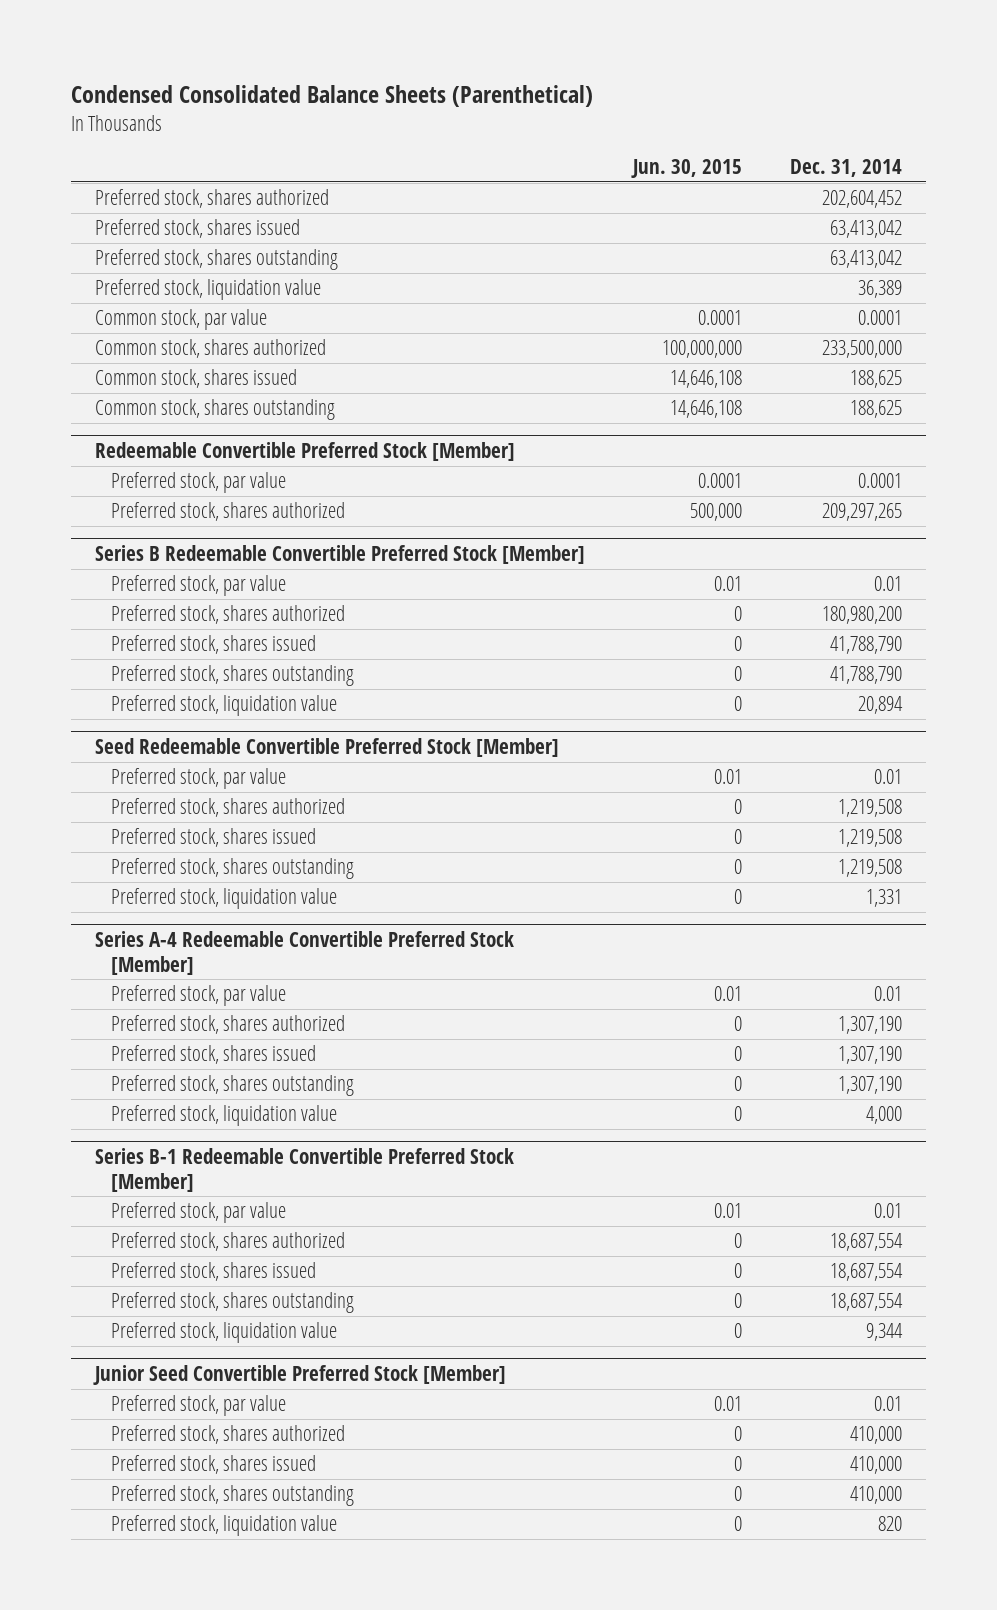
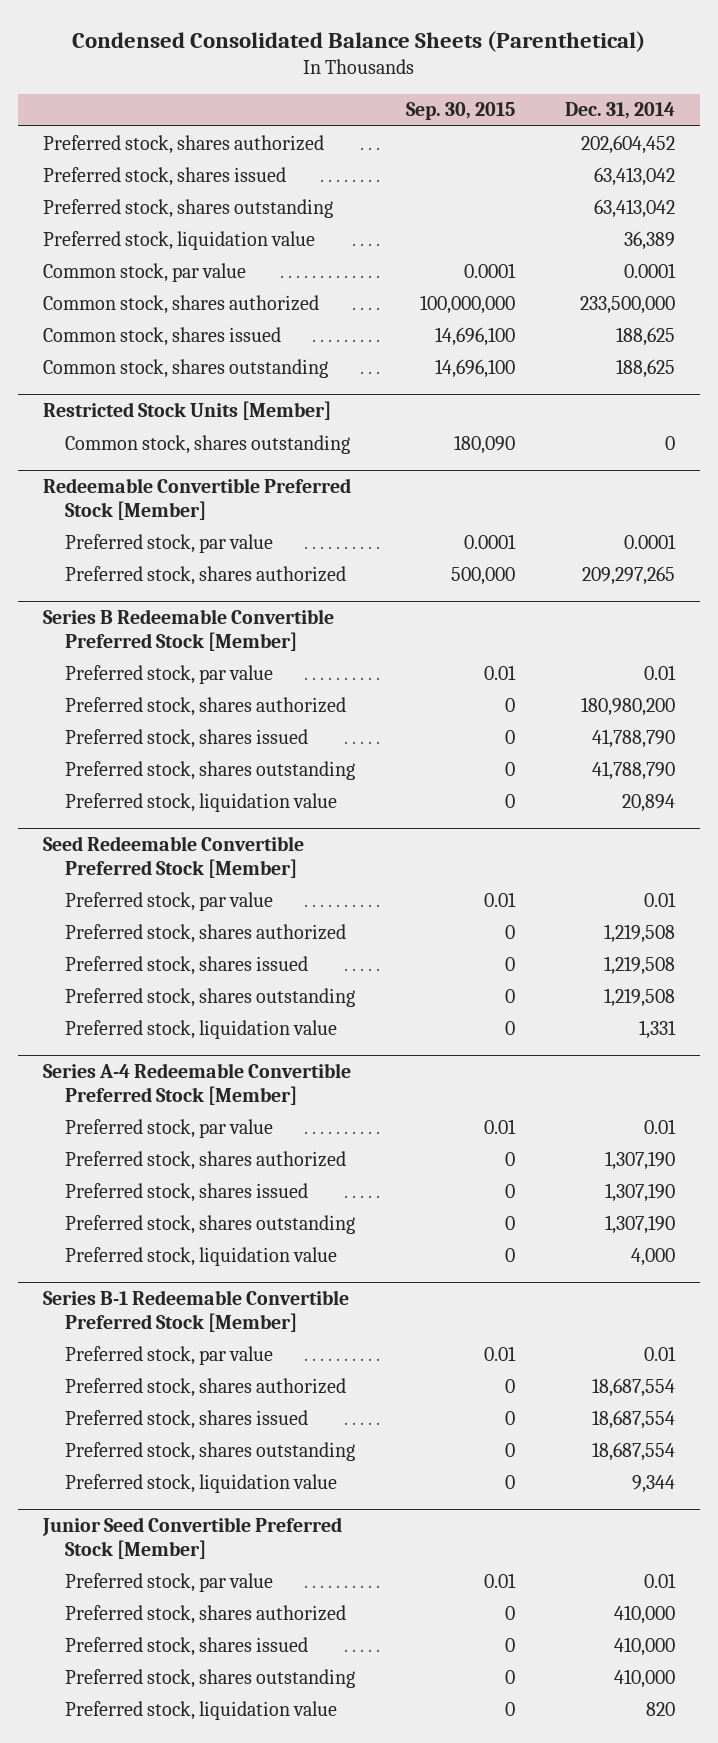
[631,159,743,179] Jun. 30, 2015 -> none
none -> [405,102,515,121] Sep. 30, 2015
none -> [43,401,332,421] Restricted Stock Units [Member]
none -> [64,434,350,454] Common stock, shares outstanding

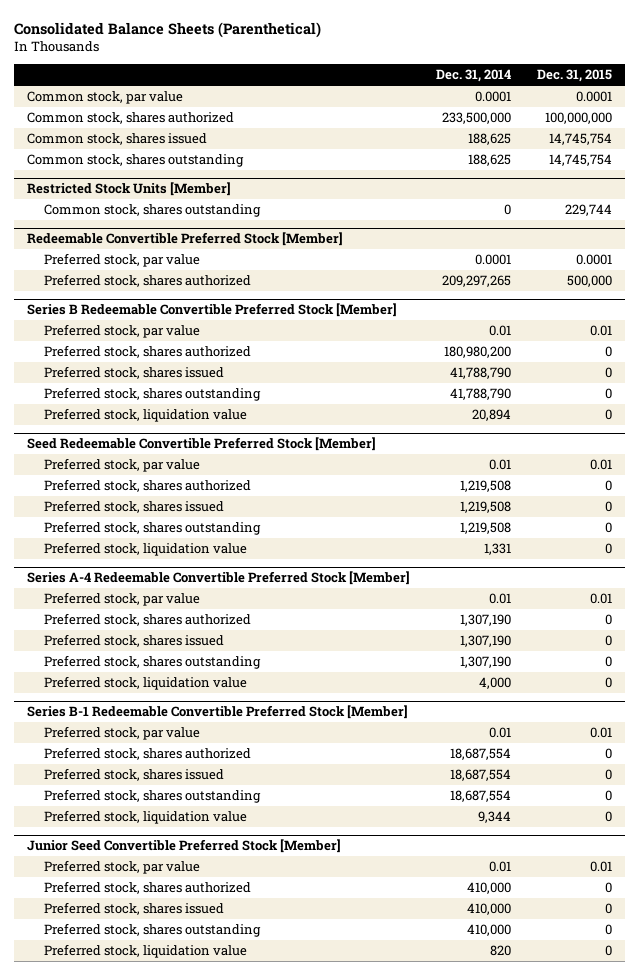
[72,31,646,53] Condensed Consolidated Balance Sheets (Parenthetical) -> [14,21,322,38] Consolidated Balance Sheets (Parenthetical)
[405,102,515,121] Sep. 30, 2015 -> none
none -> [537,69,613,83] Dec. 31, 2015
[43,134,325,154] Preferred stock, shares authorized -> none
[43,166,287,186] Preferred stock, shares issued -> none
[43,198,334,218] Preferred stock, shares outstanding -> none
[43,230,316,250] Preferred stock, liquidation value -> none

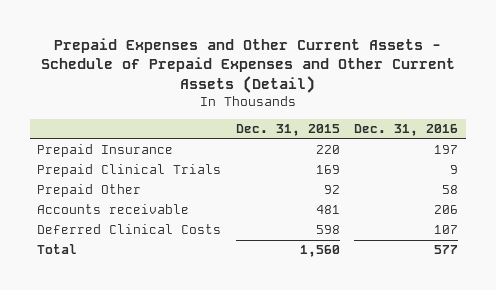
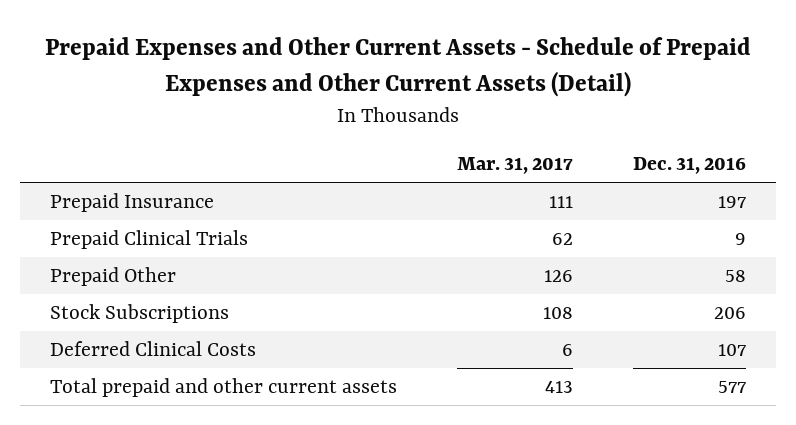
[235,124,340,137] Dec. 31, 2015 -> none
none -> [456,157,573,175] Mar. 31, 2017
[37,204,190,215] Accounts receivable -> none
none -> [49,303,229,323] Stock Subscriptions
[37,244,78,255] Total -> [49,377,397,397] Total prepaid and other current assets

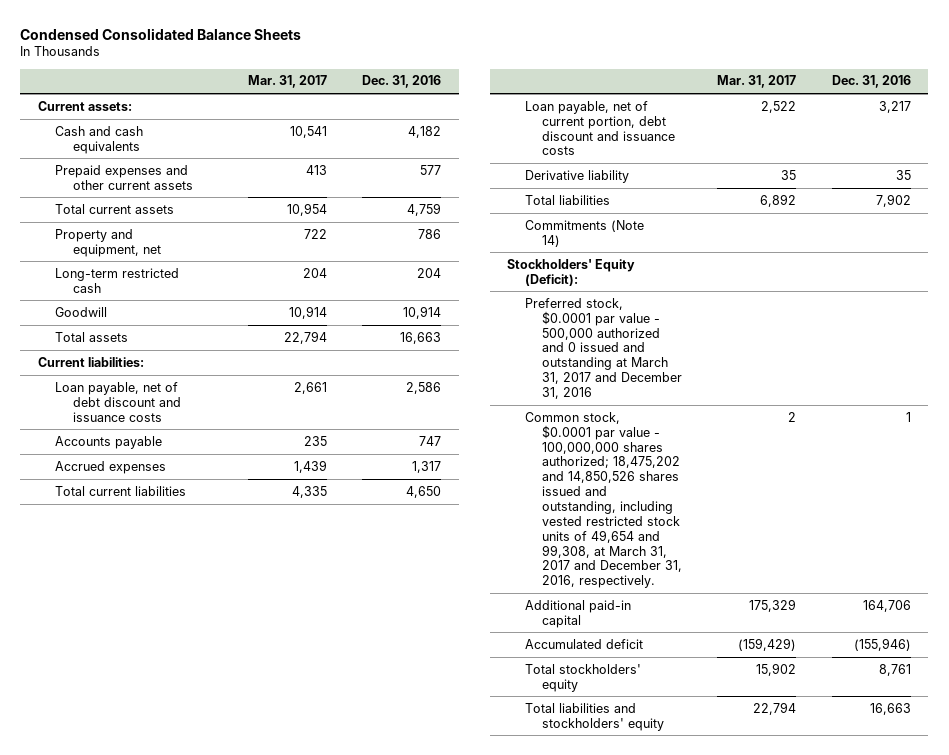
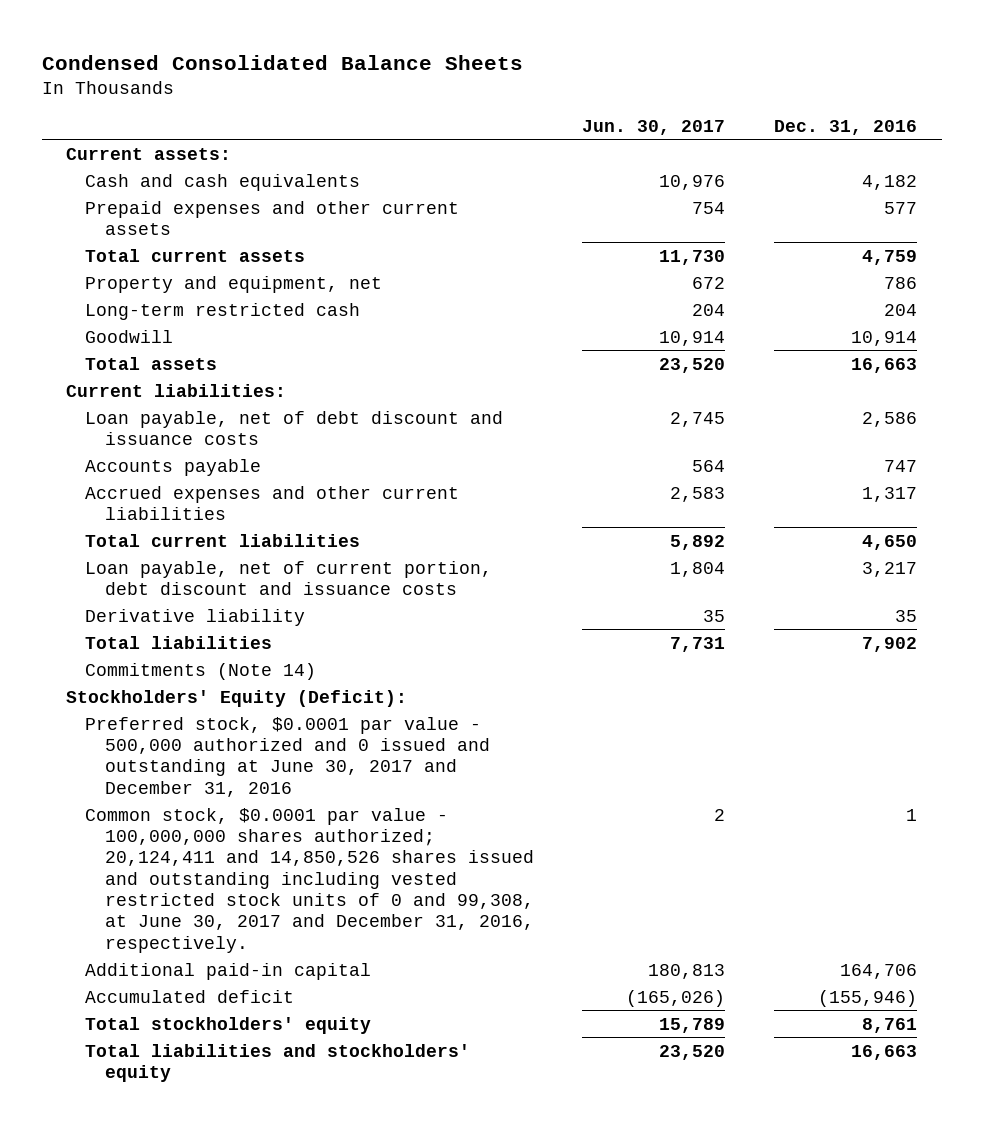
[248,75,328,89] Mar. 31, 2017 -> none
none -> [582,119,726,135] Jun. 30, 2017
[55,460,167,474] Accrued expenses -> [85,485,460,520] Accrued expenses and other current liabilities
[524,297,683,400] Preferred stock, $0.0001 par value - 500,000 authorized and 0 issued and outstanding at March 31, 2017 and December 31, 2016 -> [85,716,490,797] Preferred stock, $0.0001 par value - 500,000 authorized and 0 issued and outstanding at June 30, 2017 and December 31, 2016
[524,411,683,589] Common stock, $0.0001 par value - 100,000,000 shares authorized; 18,475,202 and 14,850,526 shares issued and outstanding, including vested restricted stock units of 49,654 and 99,308, at March 31, 2017 and December 31, 2016, respectively. -> [85,807,534,953] Common stock, $0.0001 par value - 100,000,000 shares authorized; 20,124,411 and 14,850,526 shares issued and outstanding including vested restricted stock units of 0 and 99,308, at June 30, 2017 and December 31, 2016, respectively.

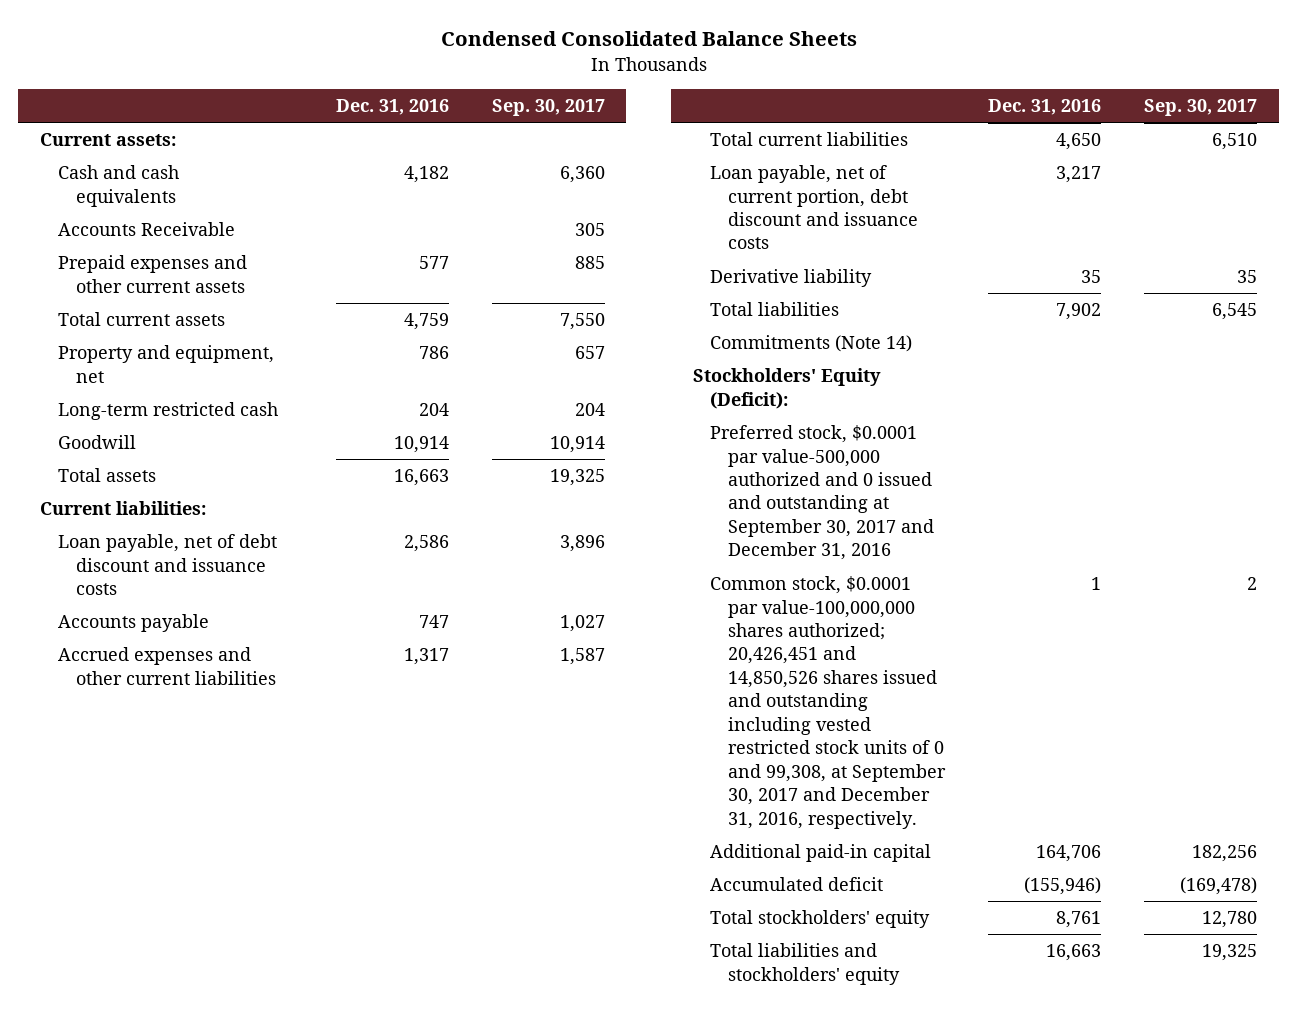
[582,119,726,135] Jun. 30, 2017 -> none
none -> [491,98,605,116] Sep. 30, 2017
none -> [57,222,235,237] Accounts Receivable
[85,716,490,797] Preferred stock, $0.0001 par value - 500,000 authorized and 0 issued and outstanding at June 30, 2017 and December 31, 2016 -> [710,425,935,561] Preferred stock, $0.0001 par value-500,000 authorized and 0 issued and outstanding at September 30, 2017 and December 31, 2016
[85,807,534,953] Common stock, $0.0001 par value - 100,000,000 shares authorized; 20,124,411 and 14,850,526 shares issued and outstanding including vested restricted stock units of 0 and 99,308, at June 30, 2017 and December 31, 2016, respectively. -> [710,576,947,829] Common stock, $0.0001 par value-100,000,000 shares authorized; 20,426,451 and 14,850,526 shares issued and outstanding including vested restricted stock units of 0 and 99,308, at September 30, 2017 and December 31, 2016, respectively.

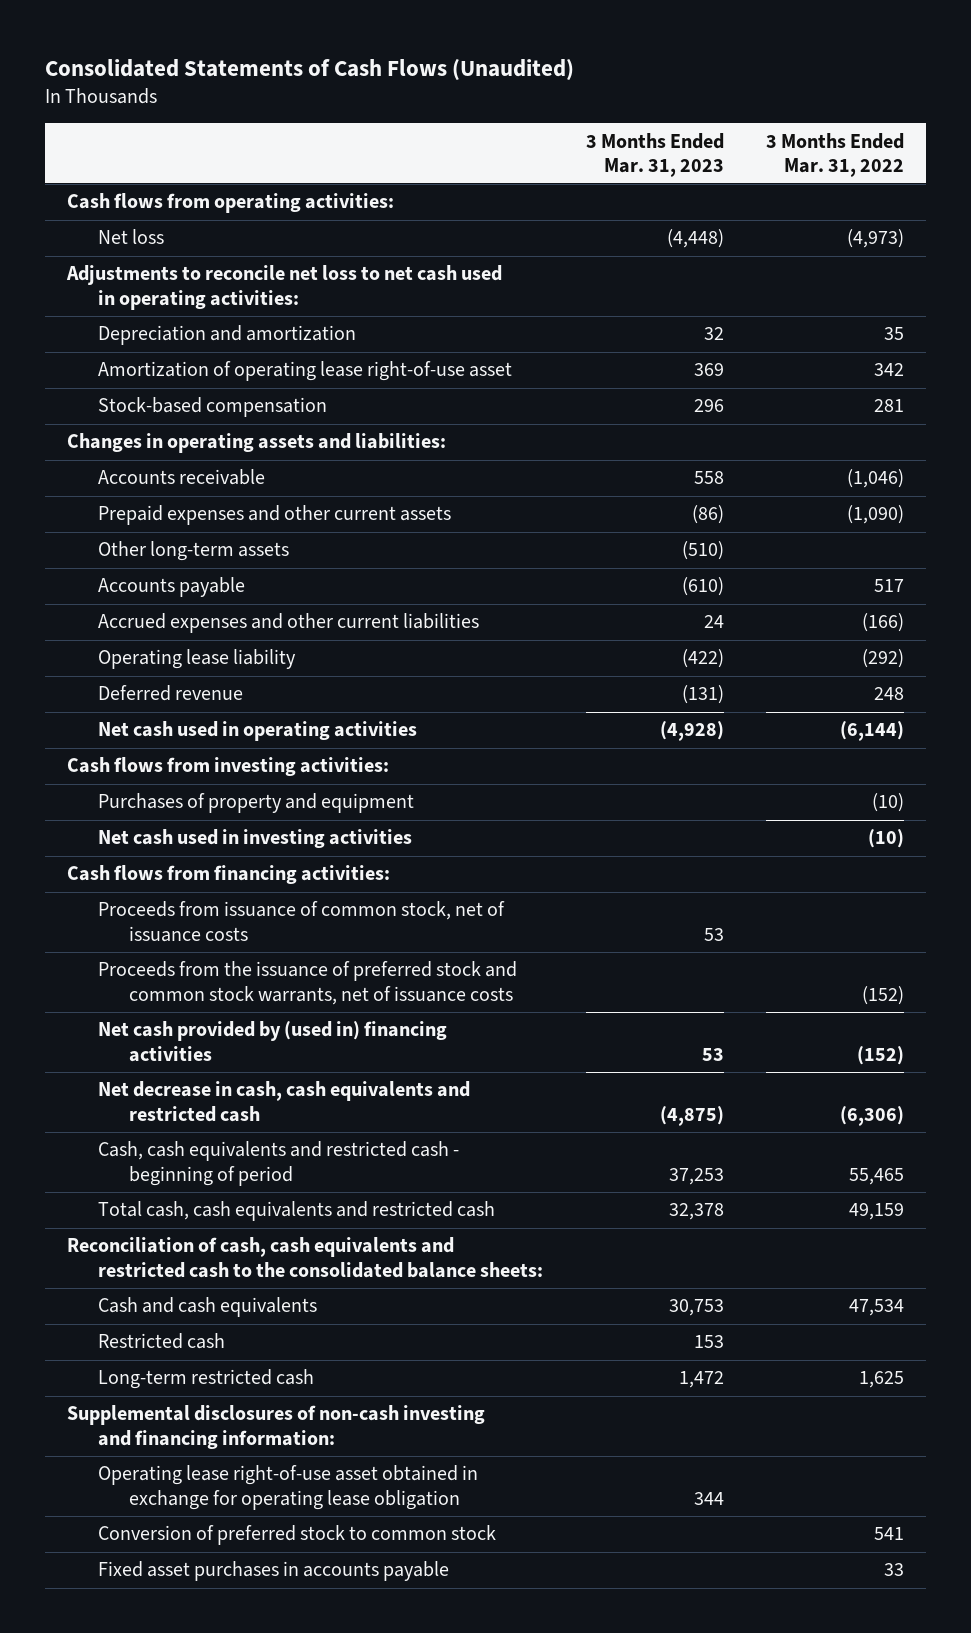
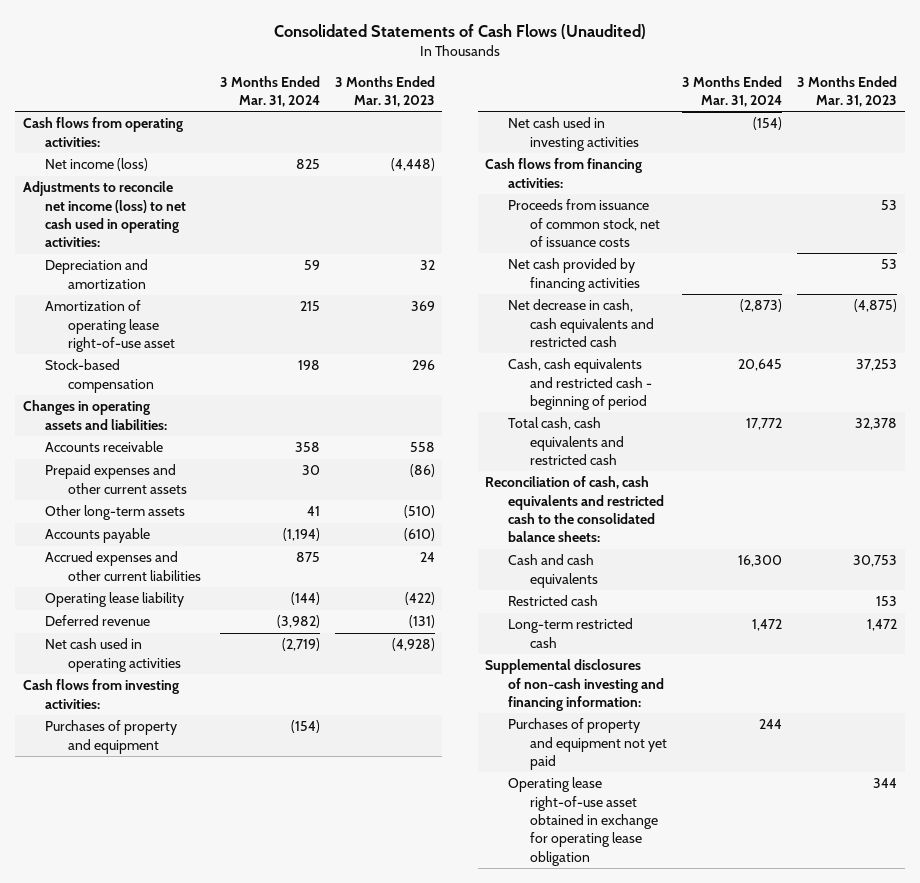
[766,132,905,177] 3 Months Ended Mar. 31, 2022 -> none
none -> [219,75,320,108] 3 Months Ended Mar. 31, 2024
[98,229,165,245] Net loss -> [45,158,149,172] Net income (loss)
[65,265,502,310] Adjustments to reconcile net loss to net cash used in operating activities: -> [22,181,187,248] Adjustments to reconcile net income (loss) to net cash used in operating activities:
[98,961,518,1005] Proceeds from the issuance of preferred stock and common stock warrants, net of issuance costs -> none
[98,1021,448,1062] Net cash provided by (used in) financing activities -> [507,258,641,292] Net cash provided by financing activities
none -> [507,718,668,770] Purchases of property and equipment not yet paid
[98,1525,497,1546] Conversion of preferred stock to common stock -> none
[98,1561,450,1582] Fixed asset purchases in accounts payable -> none

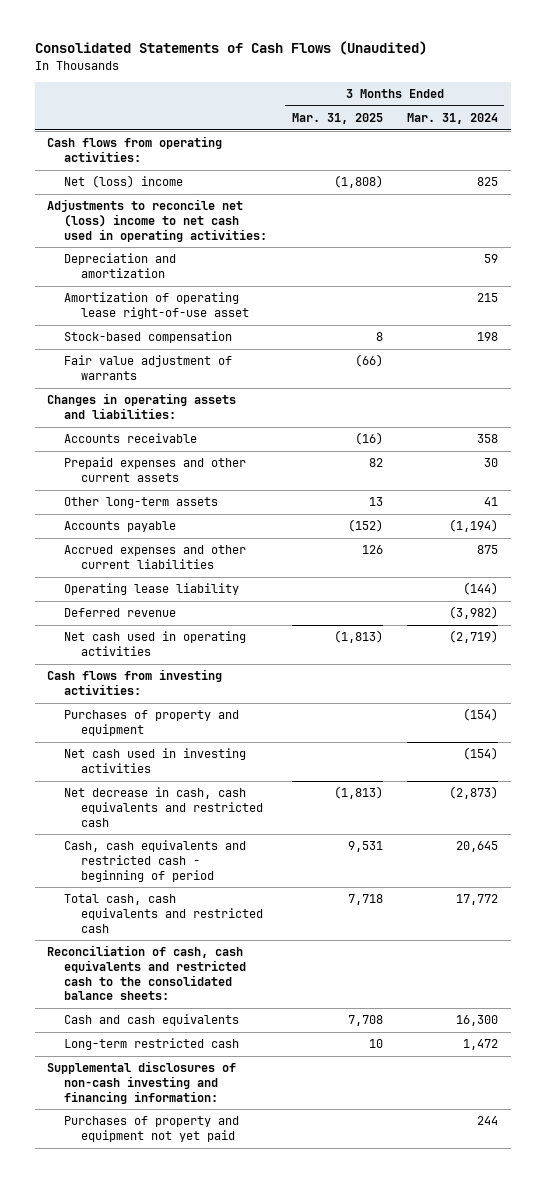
[334,75,435,108] 3 Months Ended Mar. 31, 2023 -> none
none -> [291,113,383,125] Mar. 31, 2025
[45,158,149,172] Net income (loss) -> [63,175,183,189] Net (loss) income
[22,181,187,248] Adjustments to reconcile net income (loss) to net cash used in operating activities: -> [46,199,267,242] Adjustments to reconcile net (loss) income to net cash used in operating activities:
none -> [63,355,232,381] Fair value adjustment of warrants
[485,158,643,188] Cash flows from financing activities: -> none
[507,199,661,247] Proceeds from issuance of common stock, net of issuance costs -> none
[507,258,641,292] Net cash provided by financing activities -> none
[507,595,598,607] Restricted cash -> none
[507,777,659,866] Operating lease right-of-use asset obtained in exchange for operating lease obligation -> none

